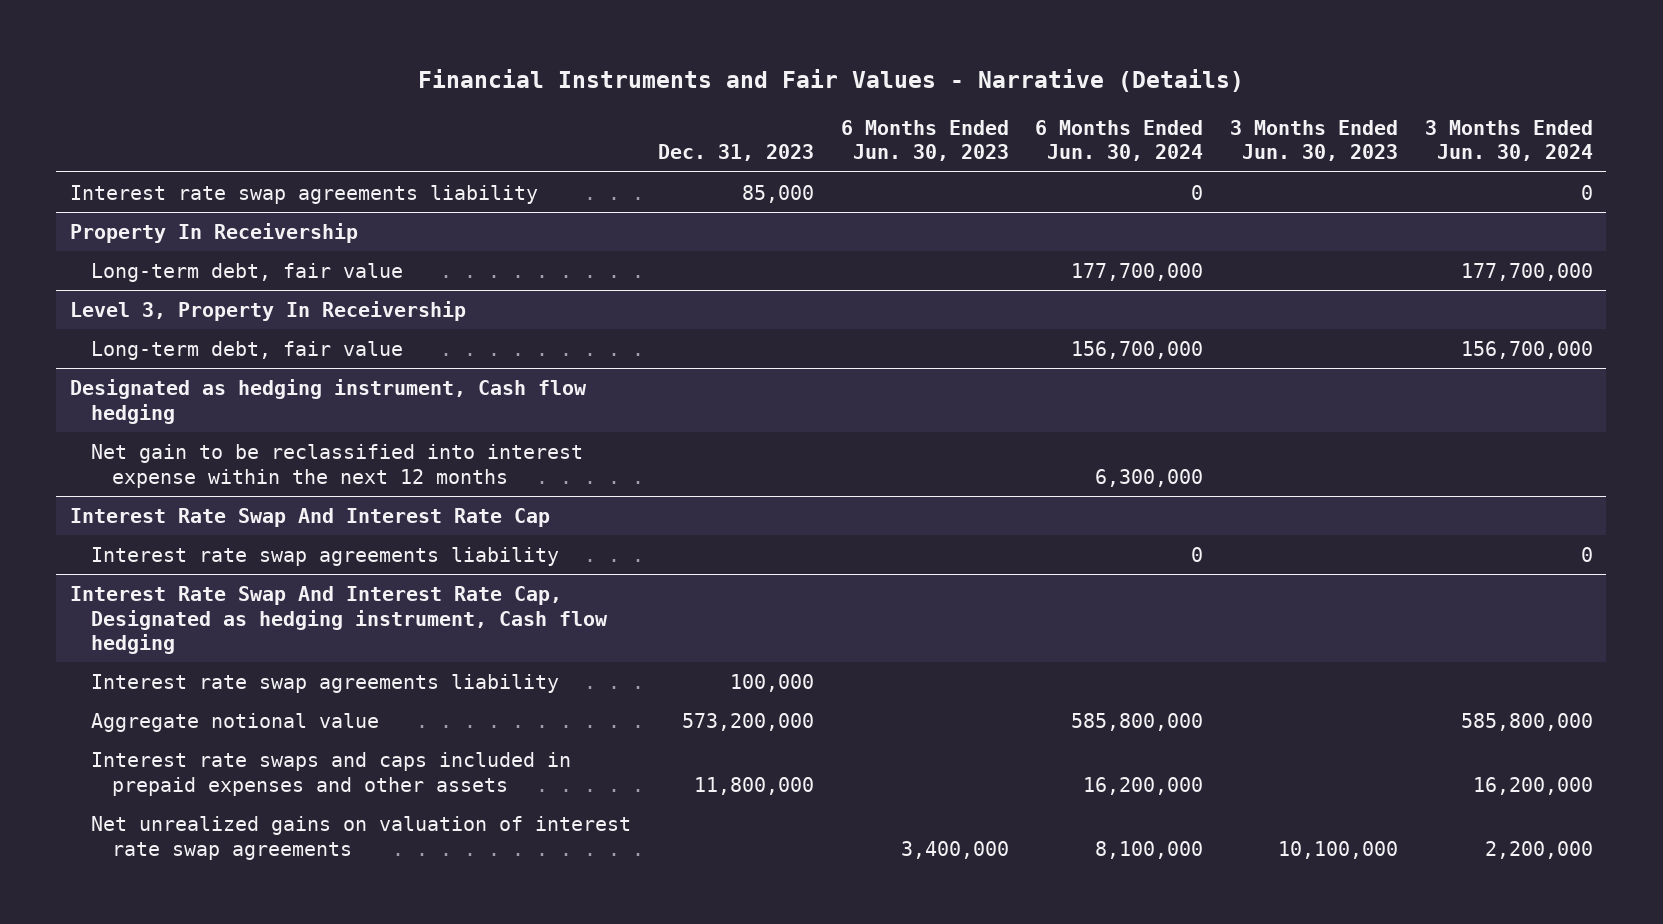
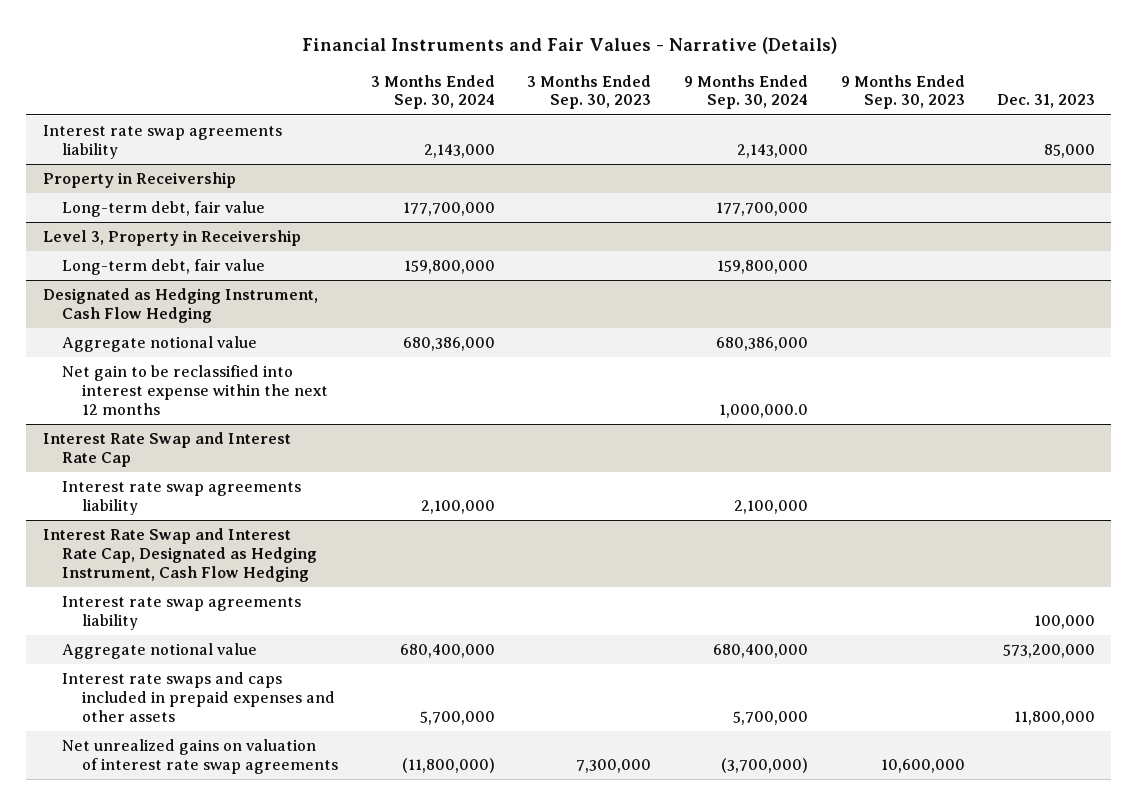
[840,119,1009,162] 6 Months Ended Jun. 30, 2023 -> none
[1035,119,1204,162] 6 Months Ended Jun. 30, 2024 -> none
[1230,119,1399,162] 3 Months Ended Jun. 30, 2023 -> none
[1424,119,1593,162] 3 Months Ended Jun. 30, 2024 -> none
none -> [370,74,495,110] 3 Months Ended Sep. 30, 2024
none -> [527,74,652,110] 3 Months Ended Sep. 30, 2023
none -> [683,74,808,110] 9 Months Ended Sep. 30, 2024
none -> [840,74,965,110] 9 Months Ended Sep. 30, 2023
[69,223,358,244] Property In Receivership -> [42,172,236,189] Property in Receivership
[69,301,466,322] Level 3, Property In Receivership -> [42,230,301,247] Level 3, Property in Receivership
[69,379,587,424] Designated as hedging instrument, Cash flow hedging -> [42,288,318,323] Designated as Hedging Instrument, Cash Flow Hedging
none -> [62,336,258,353] Aggregate notional value
[69,508,550,528] Interest Rate Swap And Interest Rate Cap -> [42,432,291,467] Interest Rate Swap and Interest Rate Cap
[69,586,609,655] Interest Rate Swap And Interest Rate Cap, Designated as hedging instrument, Cash flow hedging -> [42,528,318,582] Interest Rate Swap and Interest Rate Cap, Designated as Hedging Instrument, Cash Flow Hedging

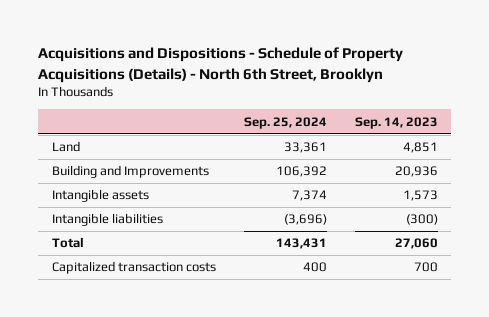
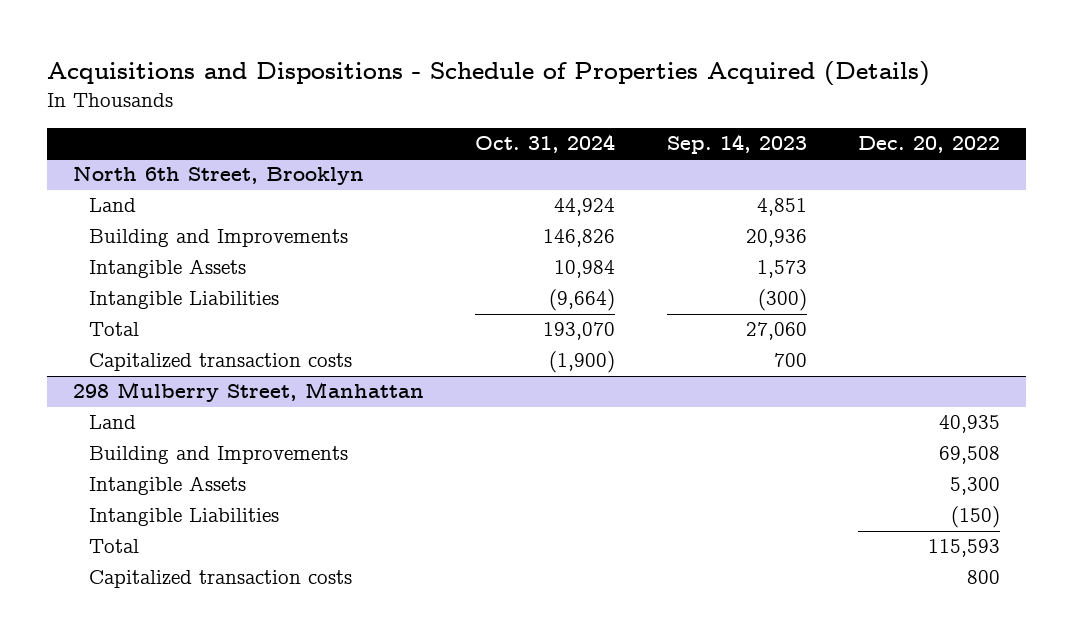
[38,47,404,83] Acquisitions and Dispositions - Schedule of Property Acquisitions (Details) - North 6th Street, Brooklyn -> [47,61,931,87] Acquisitions and Dispositions - Schedule of Properties Acquired (Details)
[243,116,327,129] Sep. 25, 2024 -> none
none -> [475,134,616,154] Oct. 31, 2024
none -> [858,136,1001,154] Dec. 20, 2022
none -> [72,166,364,186] North 6th Street, Brooklyn
[51,189,149,203] Intangible assets -> [89,259,247,279] Intangible Assets
[51,213,163,227] Intangible liabilities -> [89,291,280,310] Intangible Liabilities
none -> [72,382,424,403] 298 Mulberry Street, Manhattan
none -> [89,415,137,430] Land
none -> [89,446,349,465] Building and Improvements
none -> [89,476,247,496] Intangible Assets
none -> [89,508,280,527] Intangible Liabilities
none -> [89,539,140,554] Total
none -> [89,570,353,589] Capitalized transaction costs

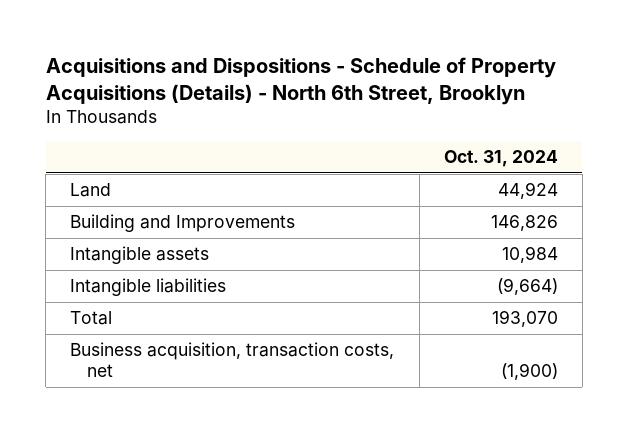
[47,61,931,87] Acquisitions and Dispositions - Schedule of Properties Acquired (Details) -> [45,56,556,105] Acquisitions and Dispositions - Schedule of Property Acquisitions (Details) - North 6th Street, Brooklyn
[666,134,807,155] Sep. 14, 2023 -> none
[858,136,1001,154] Dec. 20, 2022 -> none
[72,166,364,186] North 6th Street, Brooklyn -> none
[89,259,247,279] Intangible Assets -> [70,246,210,265] Intangible assets
[89,291,280,310] Intangible Liabilities -> [70,278,227,297] Intangible liabilities
[72,382,424,403] 298 Mulberry Street, Manhattan -> none
[89,415,137,430] Land -> none
[89,446,349,465] Building and Improvements -> none
[89,476,247,496] Intangible Assets -> none
[89,508,280,527] Intangible Liabilities -> none
[89,539,140,554] Total -> none
[89,570,353,589] Capitalized transaction costs -> none
[89,353,353,372] Capitalized transaction costs -> [70,342,395,378] Business acquisition, transaction costs, net

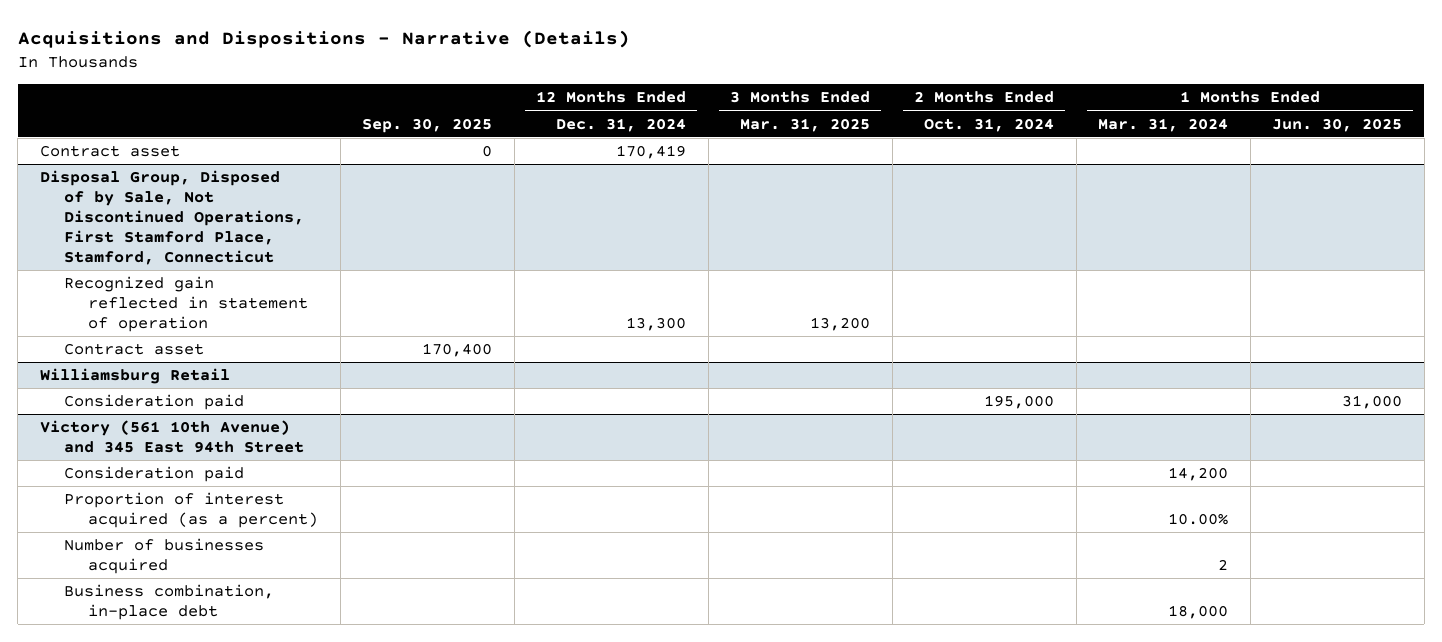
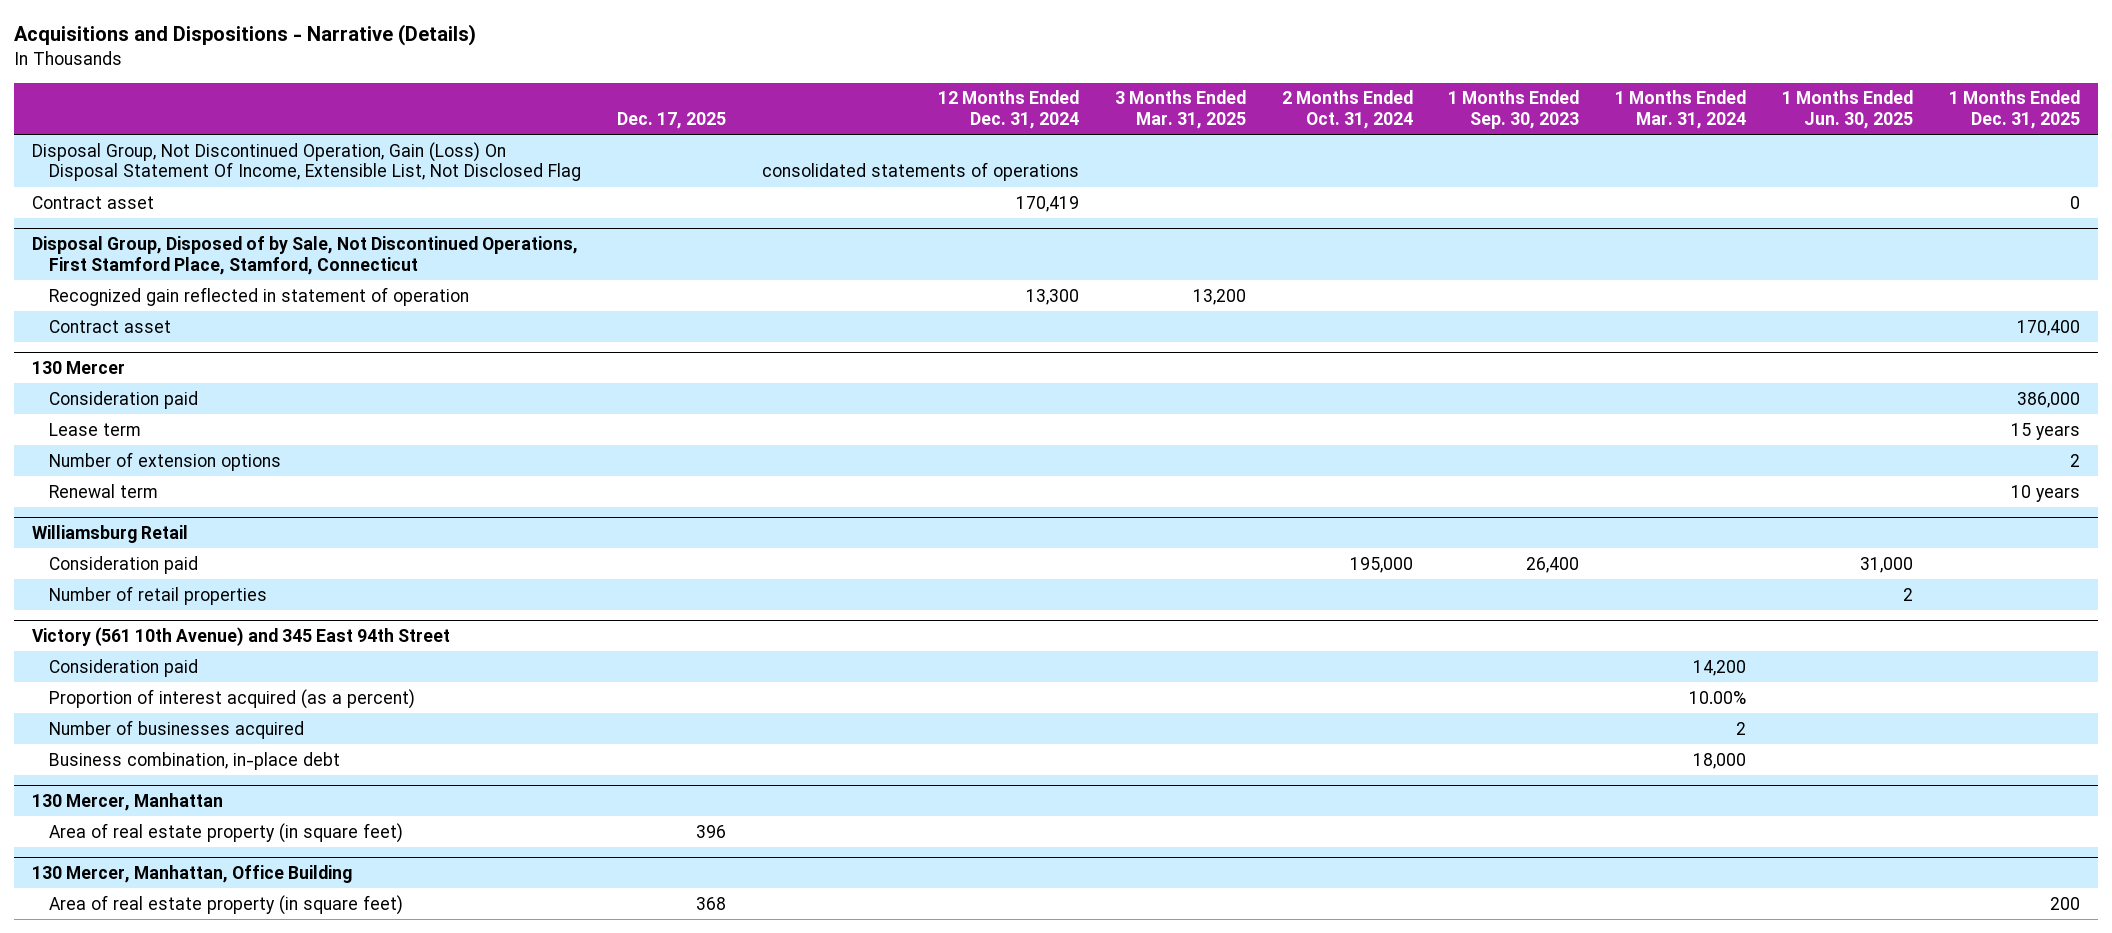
[362,117,493,133] Sep. 30, 2025 -> none
none -> [616,112,726,130] Dec. 17, 2025
none -> [1448,90,1580,130] 1 Months Ended Sep. 30, 2023
none -> [1949,90,2081,130] 1 Months Ended Dec. 31, 2025
none -> [32,141,581,182] Disposal Group, Not Discontinued Operation, Gain (Loss) On Disposal Statement Of Income, Extensible List, Not Disclosed Flag
none -> [32,361,126,375] 130 Mercer
none -> [48,390,198,409] Consideration paid
none -> [48,422,141,436] Lease term
none -> [48,451,281,471] Number of extension options
none -> [48,483,158,498] Renewal term
none -> [48,585,267,605] Number of retail properties
none -> [32,793,224,812] 130 Mercer, Manhattan
none -> [48,822,403,843] Area of real estate property (in square feet)
none -> [32,865,353,884] 130 Mercer, Manhattan, Office Building
none -> [48,894,403,915] Area of real estate property (in square feet)

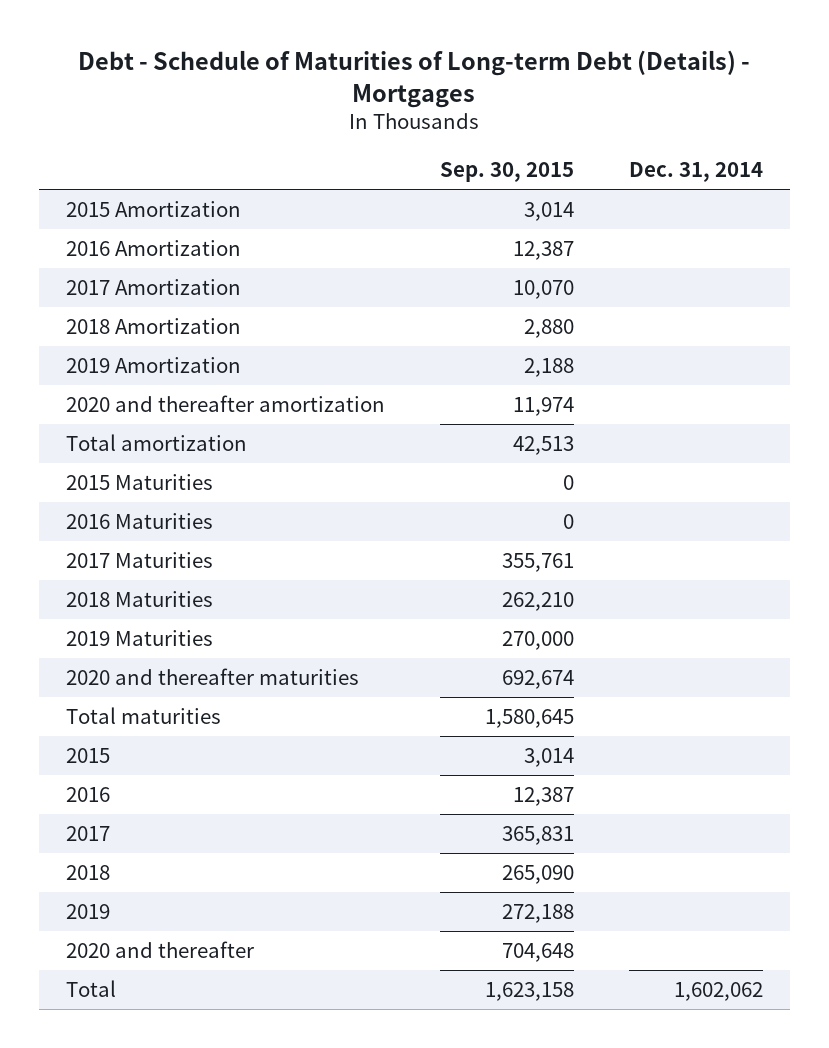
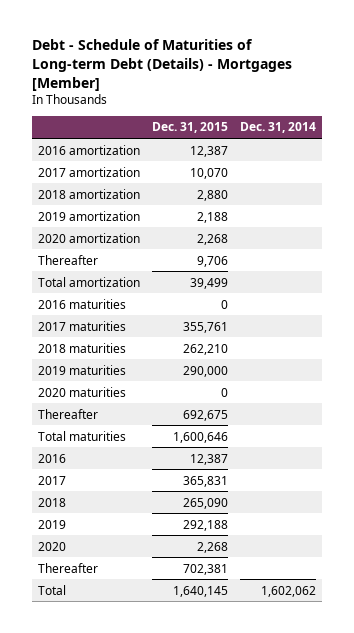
[78,50,751,108] Debt - Schedule of Maturities of Long-term Debt (Details) - Mortgages -> [31,39,292,91] Debt - Schedule of Maturities of Long-term Debt (Details) - Mortgages [Member]
[439,161,574,182] Sep. 30, 2015 -> none
none -> [151,122,228,134] Dec. 31, 2015
[66,201,242,218] 2015 Amortization -> [37,144,140,155] 2016 amortization
[66,240,242,257] 2016 Amortization -> [37,166,140,177] 2017 amortization
[66,279,242,296] 2017 Amortization -> [37,188,140,199] 2018 amortization
[66,318,242,335] 2018 Amortization -> [37,210,140,221] 2019 amortization
[66,357,242,374] 2019 Amortization -> [37,232,140,243] 2020 amortization
[66,395,386,413] 2020 and thereafter amortization -> [37,254,98,265] Thereafter
[66,474,214,491] 2015 Maturities -> [37,298,126,309] 2016 maturities
[66,513,214,530] 2016 Maturities -> [37,320,126,331] 2017 maturities
[66,552,214,569] 2017 Maturities -> [37,342,126,353] 2018 maturities
[66,591,214,608] 2018 Maturities -> [37,364,126,375] 2019 maturities
[66,630,214,647] 2019 Maturities -> [37,386,126,397] 2020 maturities
[66,668,360,686] 2020 and thereafter maturities -> [37,408,98,419] Thereafter
[66,748,111,764] 2015 -> none
none -> [37,541,66,551] 2020
[66,941,255,959] 2020 and thereafter -> [37,562,98,573] Thereafter

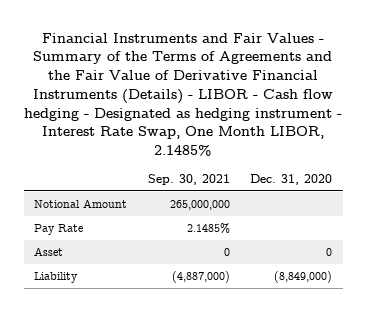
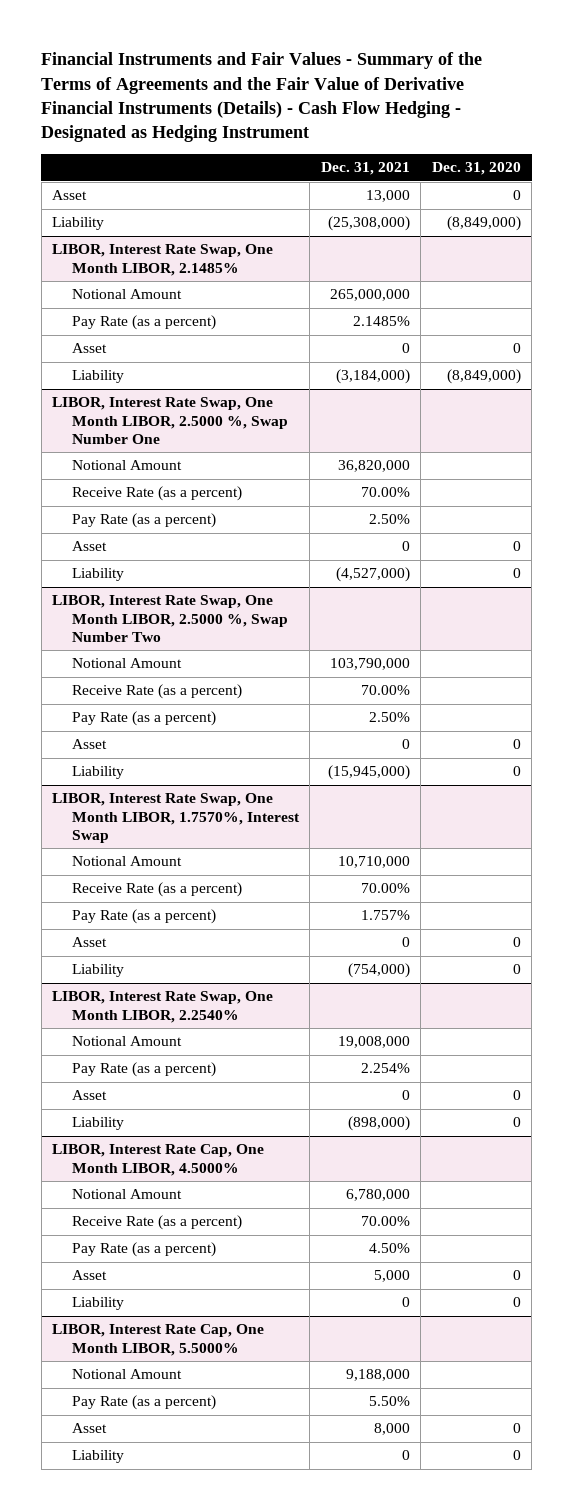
[24,32,343,157] Financial Instruments and Fair Values - Summary of the Terms of Agreements and the Fair Value of Derivative Financial Instruments (Details) - LIBOR - Cash flow hedging - Designated as hedging instrument - Interest Rate Swap, One Month LIBOR, 2.1485% -> [41,52,483,143] Financial Instruments and Fair Values - Summary of the Terms of Agreements and the Fair Value of Derivative Financial Instruments (Details) - Cash Flow Hedging - Designated as Hedging Instrument
[147,174,230,186] Sep. 30, 2021 -> none
none -> [320,162,410,176] Dec. 31, 2021
[34,199,128,209] Notional Amount -> none
[34,224,84,236] Pay Rate -> none
none -> [52,244,274,276] LIBOR, Interest Rate Swap, One Month LIBOR, 2.1485%
none -> [71,289,182,300] Notional Amount
none -> [71,315,216,331] Pay Rate (as a percent)
none -> [71,343,107,354] Asset
none -> [71,370,124,384] Liability
none -> [52,397,288,445] LIBOR, Interest Rate Swap, One Month LIBOR, 2.5000 %, Swap Number One
none -> [71,460,182,471] Notional Amount
none -> [71,486,242,502] Receive Rate (as a percent)
none -> [71,513,216,529] Pay Rate (as a percent)
none -> [71,541,107,552] Asset
none -> [71,568,124,582] Liability
none -> [52,595,288,643] LIBOR, Interest Rate Swap, One Month LIBOR, 2.5000 %, Swap Number Two
none -> [71,658,182,669] Notional Amount
none -> [71,684,242,700] Receive Rate (as a percent)
none -> [71,711,216,727] Pay Rate (as a percent)
none -> [71,739,107,750] Asset
none -> [71,766,124,780] Liability
none -> [52,793,300,844] LIBOR, Interest Rate Swap, One Month LIBOR, 1.7570%, Interest Swap
none -> [71,856,182,867] Notional Amount
none -> [71,882,242,898] Receive Rate (as a percent)
none -> [71,909,216,925] Pay Rate (as a percent)
none -> [71,937,107,948] Asset
none -> [71,964,124,978] Liability
none -> [52,991,274,1023] LIBOR, Interest Rate Swap, One Month LIBOR, 2.2540%
none -> [71,1036,182,1047] Notional Amount
none -> [71,1062,216,1078] Pay Rate (as a percent)
none -> [71,1090,107,1101] Asset
none -> [71,1117,124,1131] Liability
none -> [52,1144,265,1176] LIBOR, Interest Rate Cap, One Month LIBOR, 4.5000%
none -> [71,1189,182,1200] Notional Amount
none -> [71,1215,242,1231] Receive Rate (as a percent)
none -> [71,1242,216,1258] Pay Rate (as a percent)
none -> [71,1270,107,1281] Asset
none -> [71,1297,124,1311] Liability
none -> [52,1324,265,1356] LIBOR, Interest Rate Cap, One Month LIBOR, 5.5000%
none -> [71,1369,182,1380] Notional Amount
none -> [71,1395,216,1411] Pay Rate (as a percent)
none -> [71,1423,107,1434] Asset
none -> [71,1450,124,1464] Liability

